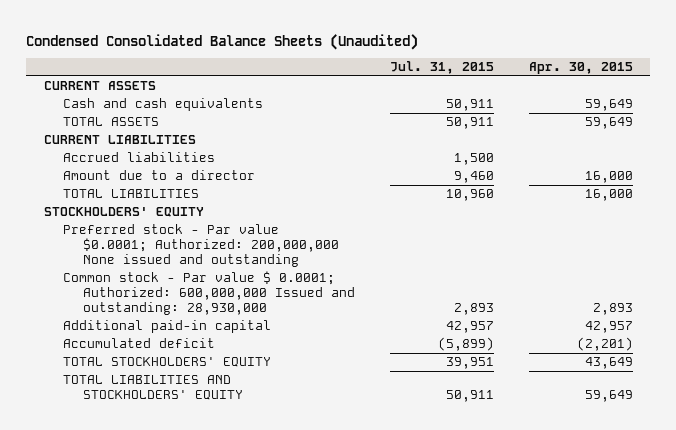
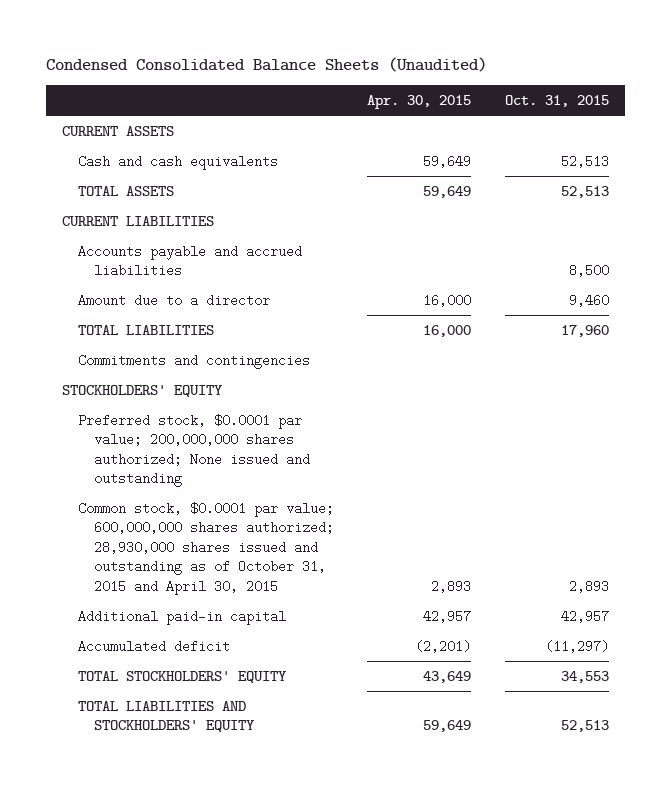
[389,61,494,75] Jul. 31, 2015 -> none
none -> [504,95,609,108] Oct. 31, 2015
[63,152,216,163] Accrued liabilities -> none
none -> [78,244,303,278] Accounts payable and accrued liabilities
none -> [78,353,311,369] Commitments and contingencies
[63,224,340,268] Preferred stock - Par value $0.0001; Authorized: 200,000,000 None issued and outstanding -> [78,413,311,488] Preferred stock, $0.0001 par value; 200,000,000 shares authorized; None issued and outstanding
[63,271,356,316] Common stock - Par value $ 0.0001; Authorized: 600,000,000 Issued and outstanding: 28,930,000 -> [78,501,335,595] Common stock, $0.0001 par value; 600,000,000 shares authorized; 28,930,000 shares issued and outstanding as of October 31, 2015 and April 30, 2015

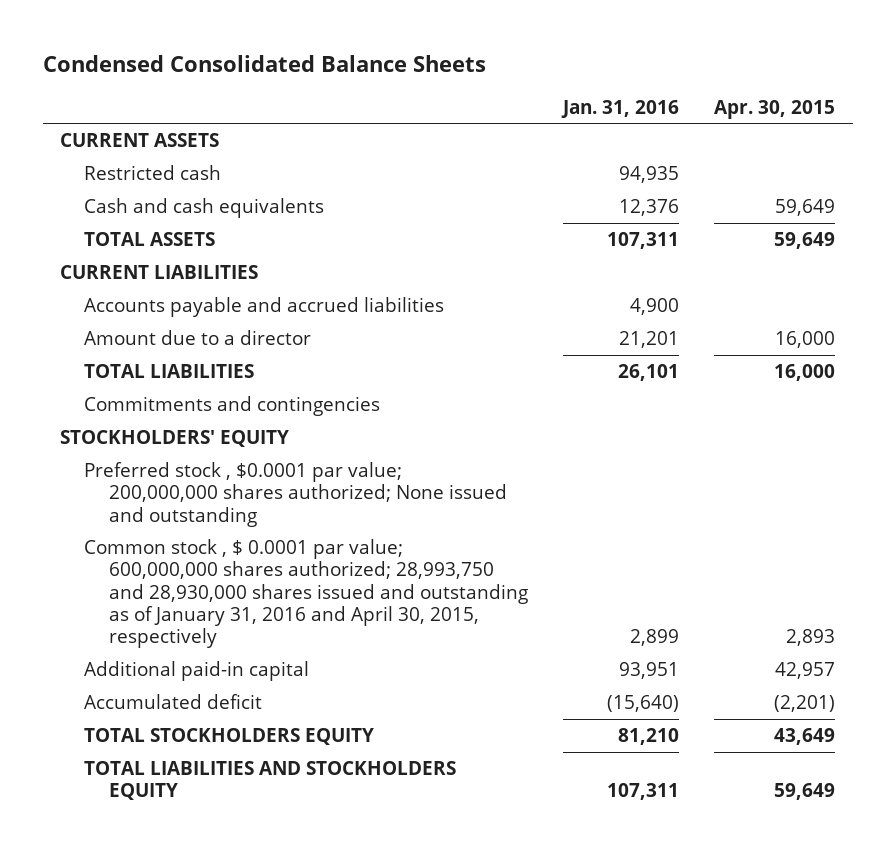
[45,56,487,72] Condensed Consolidated Balance Sheets (Unaudited) -> [42,54,486,72] Condensed Consolidated Balance Sheets
[504,95,609,108] Oct. 31, 2015 -> none
none -> [560,99,679,118] Jan. 31, 2016
none -> [84,165,222,181] Restricted cash
[78,413,311,488] Preferred stock, $0.0001 par value; 200,000,000 shares authorized; None issued and outstanding -> [84,462,507,527] Preferred stock , $0.0001 par value; 200,000,000 shares authorized; None issued and outstanding
[78,501,335,595] Common stock, $0.0001 par value; 600,000,000 shares authorized; 28,930,000 shares issued and outstanding as of October 31, 2015 and April 30, 2015 -> [84,539,528,649] Common stock , $ 0.0001 par value; 600,000,000 shares authorized; 28,993,750 and 28,930,000 shares issued and outstanding as of January 31, 2016 and April 30, 2015, respectively
[78,670,288,683] TOTAL STOCKHOLDERS' EQUITY -> [84,728,375,746] TOTAL STOCKHOLDERS EQUITY
[78,700,256,733] TOTAL LIABILITIES AND STOCKHOLDERS' EQUITY -> [84,761,457,801] TOTAL LIABILITIES AND STOCKHOLDERS EQUITY

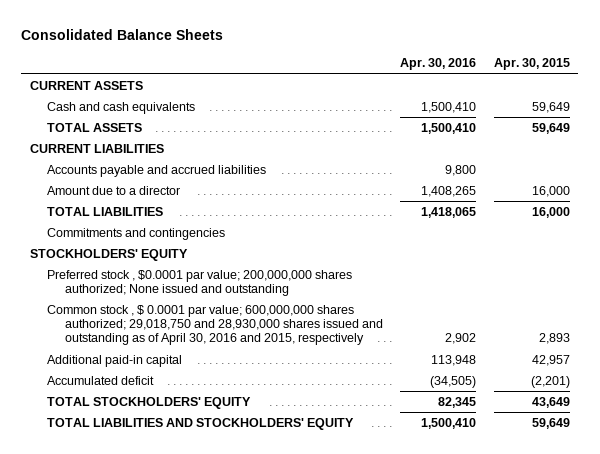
[42,54,486,72] Condensed Consolidated Balance Sheets -> [21,29,224,41] Consolidated Balance Sheets
[560,99,679,118] Jan. 31, 2016 -> none
none -> [400,58,477,71] Apr. 30, 2016
[84,165,222,181] Restricted cash -> none
[84,539,528,649] Common stock , $ 0.0001 par value; 600,000,000 shares authorized; 28,993,750 and 28,930,000 shares issued and outstanding as of January 31, 2016 and April 30, 2015, respectively -> [47,304,383,346] Common stock , $ 0.0001 par value; 600,000,000 shares authorized; 29,018,750 and 28,930,000 shares issued and outstanding as of April 30, 2016 and 2015, respectively
[84,728,375,746] TOTAL STOCKHOLDERS EQUITY -> [47,396,252,409] TOTAL STOCKHOLDERS' EQUITY
[84,761,457,801] TOTAL LIABILITIES AND STOCKHOLDERS EQUITY -> [47,417,355,430] TOTAL LIABILITIES AND STOCKHOLDERS' EQUITY

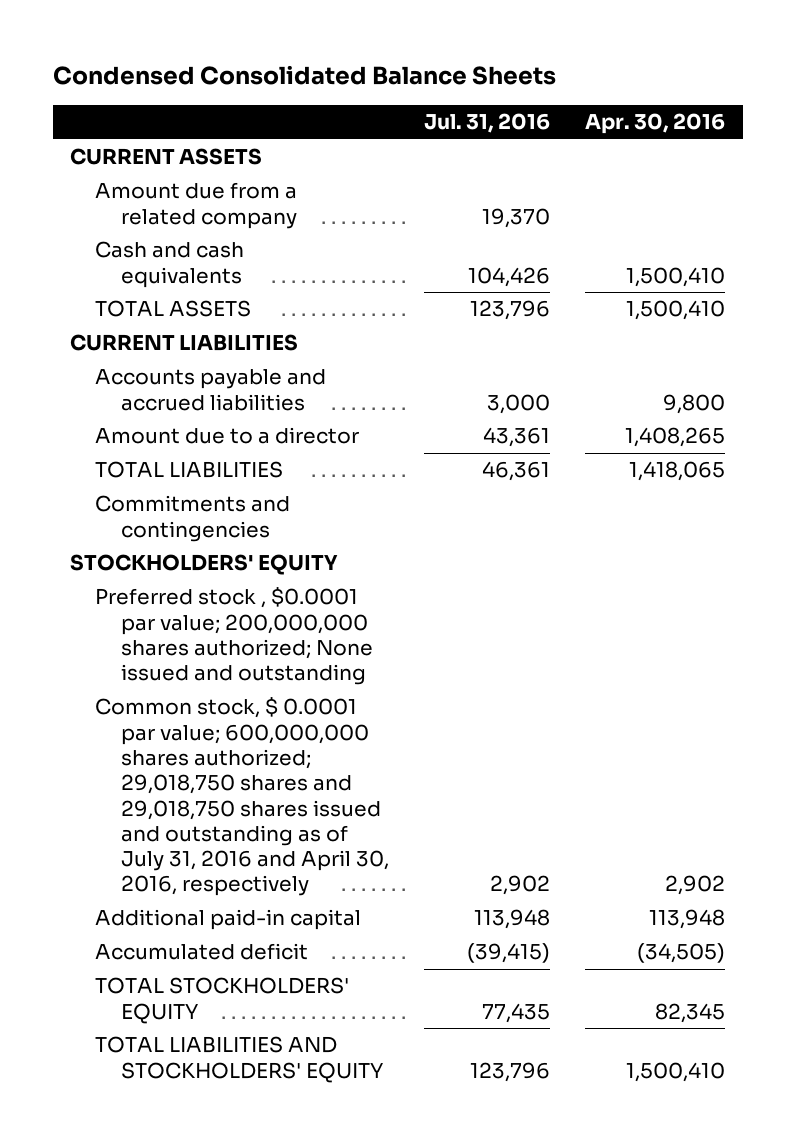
[21,29,224,41] Consolidated Balance Sheets -> [52,65,556,86] Condensed Consolidated Balance Sheets
[493,58,570,71] Apr. 30, 2015 -> none
none -> [424,113,551,134] Jul. 31, 2016
none -> [95,182,298,229] Amount due from a related company
[47,304,383,346] Common stock , $ 0.0001 par value; 600,000,000 shares authorized; 29,018,750 and 28,930,000 shares issued and outstanding as of April 30, 2016 and 2015, respectively -> [95,697,389,897] Common stock, $ 0.0001 par value; 600,000,000 shares authorized; 29,018,750 shares and 29,018,750 shares issued and outstanding as of July 31, 2016 and April 30, 2016, respectively

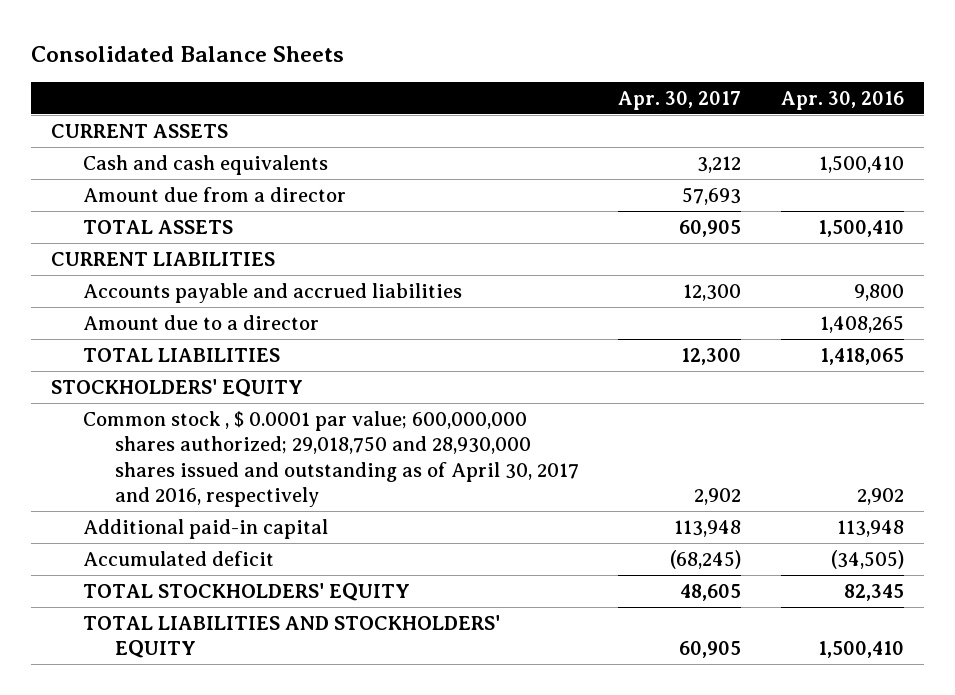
[52,65,556,86] Condensed Consolidated Balance Sheets -> [30,46,344,63] Consolidated Balance Sheets
[424,113,551,134] Jul. 31, 2016 -> none
none -> [618,91,742,111] Apr. 30, 2017
[95,182,298,229] Amount due from a related company -> none
none -> [82,186,346,202] Amount due from a director
[95,495,291,542] Commitments and contingencies -> none
[95,587,373,686] Preferred stock , $0.0001 par value; 200,000,000 shares authorized; None issued and outstanding -> none
[95,697,389,897] Common stock, $ 0.0001 par value; 600,000,000 shares authorized; 29,018,750 shares and 29,018,750 shares issued and outstanding as of July 31, 2016 and April 30, 2016, respectively -> [82,410,579,508] Common stock , $ 0.0001 par value; 600,000,000 shares authorized; 29,018,750 and 28,930,000 shares issued and outstanding as of April 30, 2017 and 2016, respectively

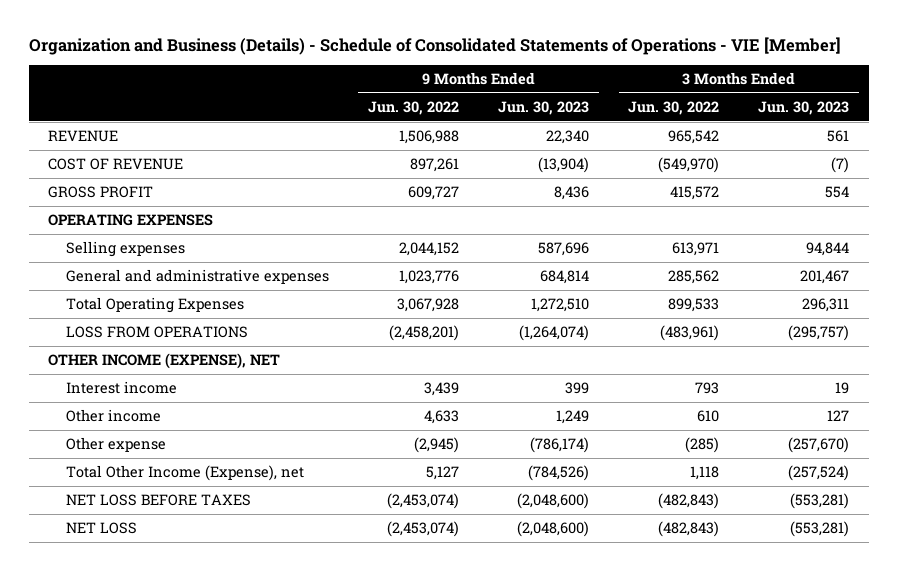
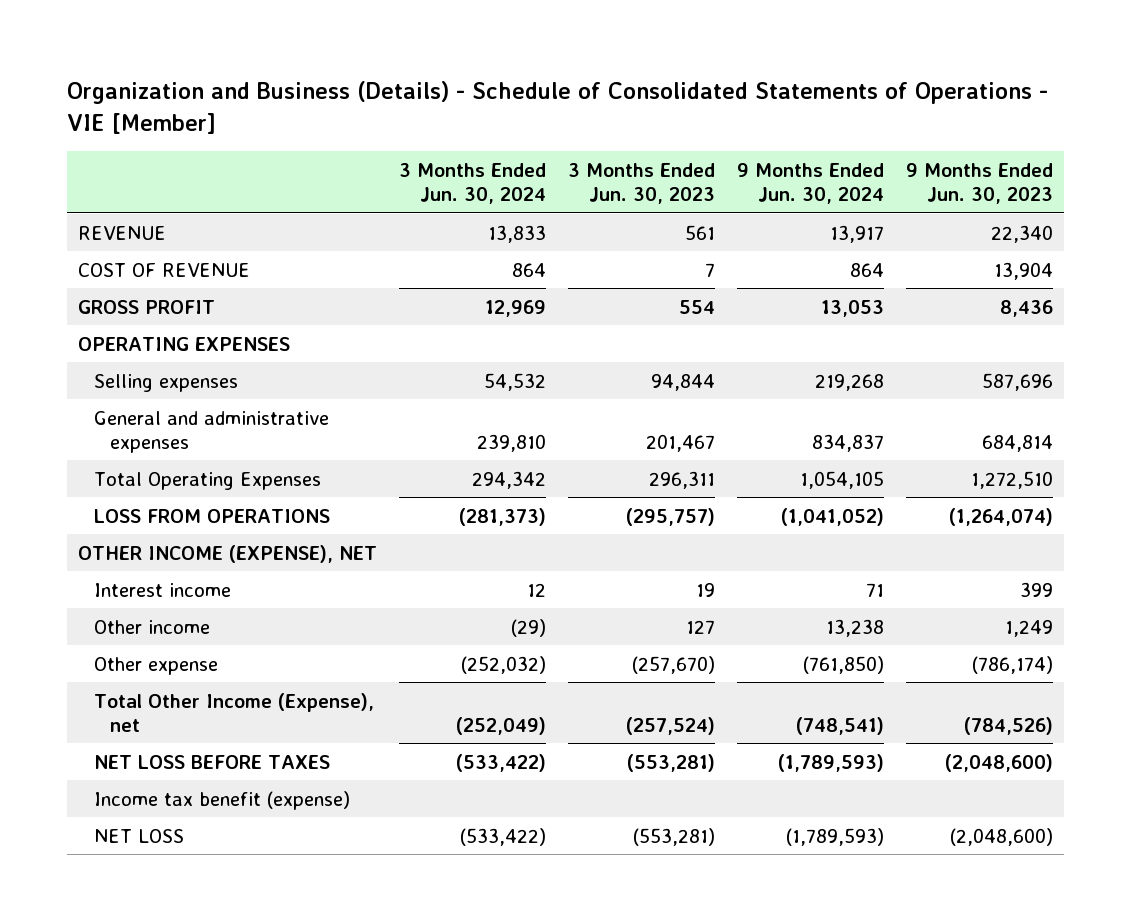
[368,100,460,115] Jun. 30, 2022 -> none
[628,100,720,115] Jun. 30, 2022 -> none
none -> [399,163,547,205] 3 Months Ended Jun. 30, 2024
none -> [737,163,885,205] 9 Months Ended Jun. 30, 2024
[538,157,590,174] (13,904) -> [993,261,1053,280] 13,904
[831,157,850,174] (7) -> [705,262,716,277] 7
none -> [94,790,351,810] Income tax benefit (expense)

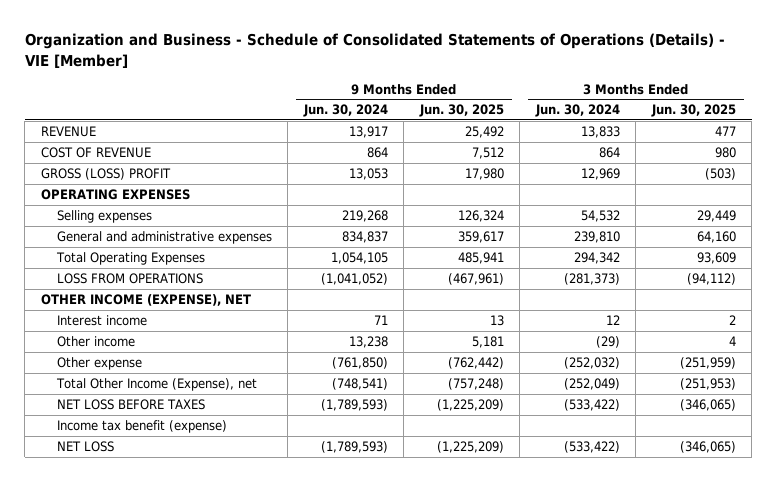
[67,81,1049,134] Organization and Business (Details) - Schedule of Consolidated Statements of Operations - VIE [Member] -> [24,33,725,68] Organization and Business - Schedule of Consolidated Statements of Operations (Details) - VIE [Member]
[568,163,716,205] 3 Months Ended Jun. 30, 2023 -> none
[905,163,1053,205] 9 Months Ended Jun. 30, 2023 -> none
none -> [418,104,504,118] Jun. 30, 2025
none -> [650,104,736,118] Jun. 30, 2025
[78,299,216,314] GROSS PROFIT -> [40,168,171,181] GROSS (LOSS) PROFIT

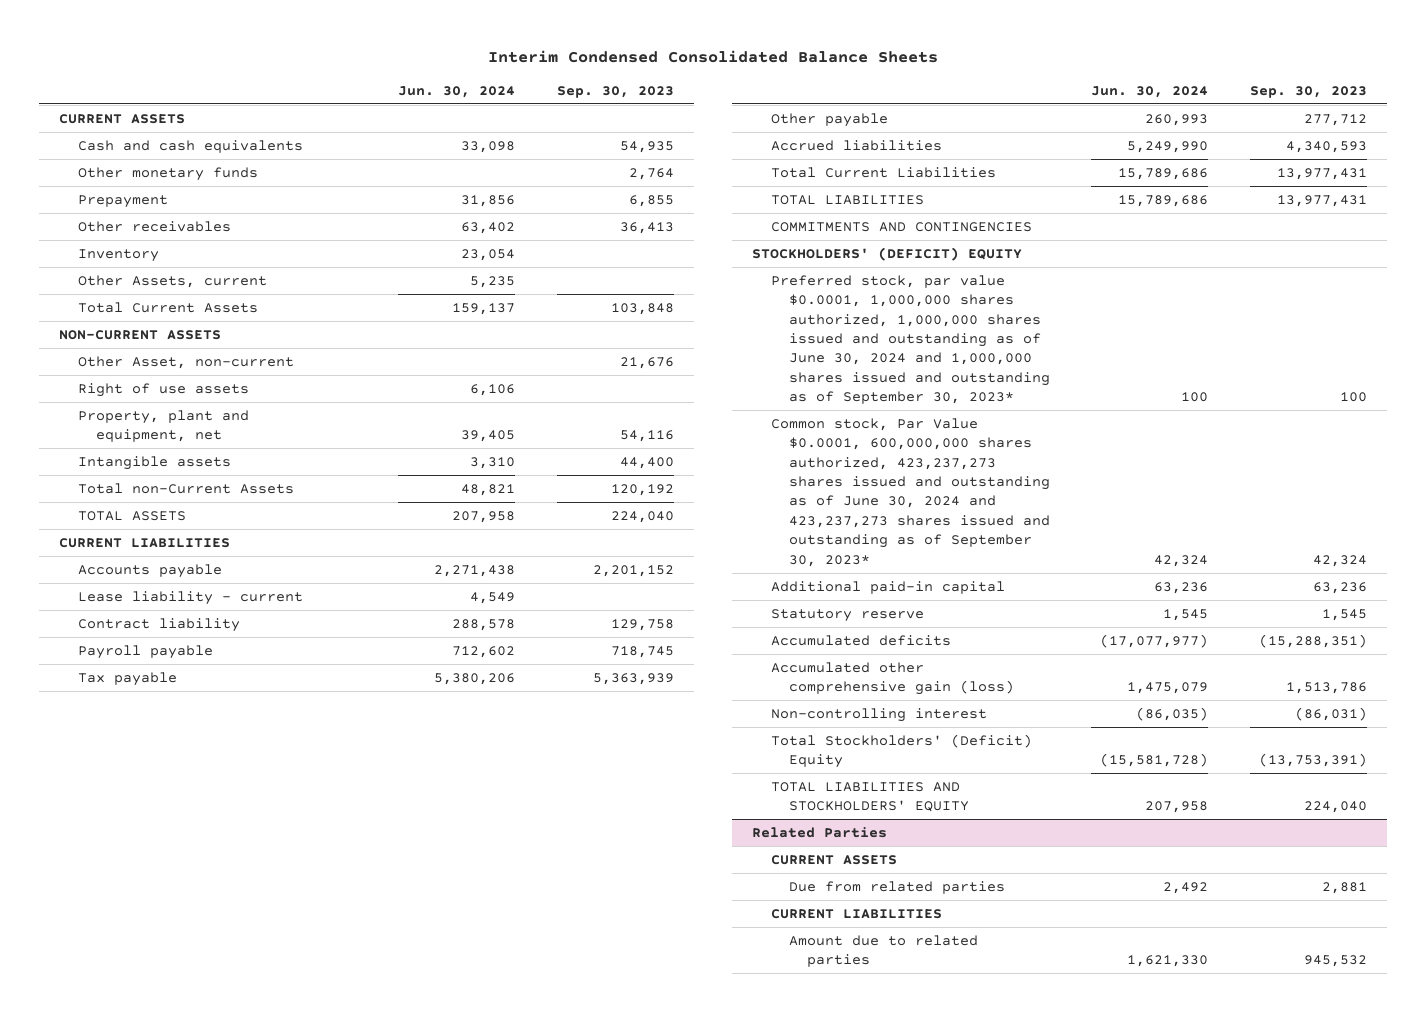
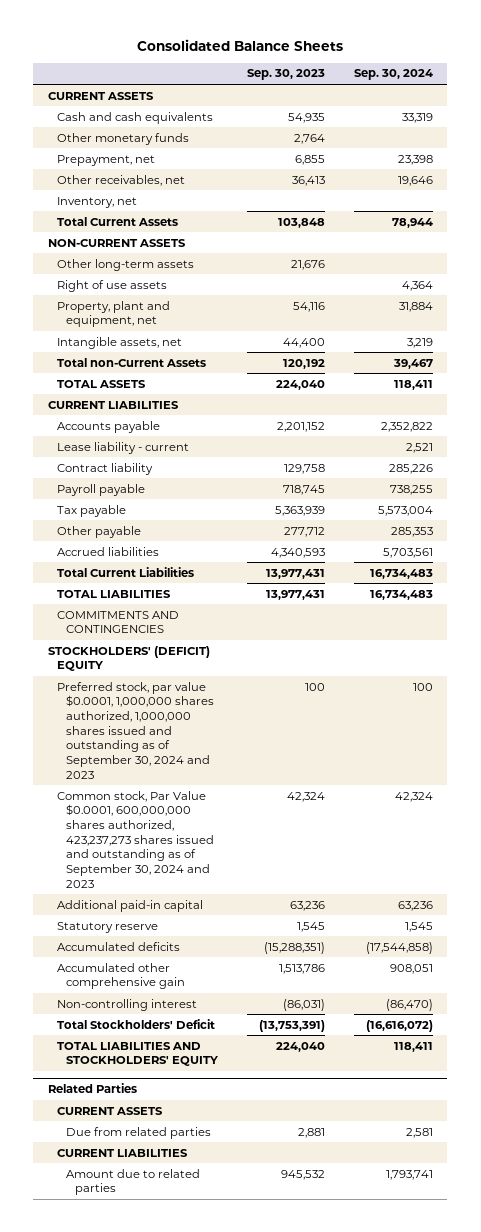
[487,49,938,63] Interim Condensed Consolidated Balance Sheets -> [137,39,344,52] Consolidated Balance Sheets
[398,85,516,98] Jun. 30, 2024 -> none
none -> [353,69,433,81] Sep. 30, 2024
[77,274,267,288] Other Assets, current -> none
[77,194,168,208] Prepayment -> [56,154,155,166] Prepayment, net
[77,220,231,232] Other receivables -> [56,174,185,186] Other receivables, net
[77,248,159,262] Inventory -> [56,196,137,208] Inventory, net
[77,355,294,369] Other Asset, non-current -> [56,258,194,271] Other long-term assets
[77,455,231,470] Intangible assets -> [56,336,182,349] Intangible assets, net
[770,274,1050,405] Preferred stock, par value $0.0001, 1,000,000 shares authorized, 1,000,000 shares issued and outstanding as of June 30, 2024 and 1,000,000 shares issued and outstanding as of September 30, 2023* -> [56,681,215,779] Preferred stock, par value $0.0001, 1,000,000 shares authorized, 1,000,000 shares issued and outstanding as of September 30, 2024 and 2023
[770,417,1050,567] Common stock, Par Value $0.0001, 600,000,000 shares authorized, 423,237,273 shares issued and outstanding as of June 30, 2024 and 423,237,273 shares issued and outstanding as of September 30, 2023* -> [56,790,215,888] Common stock, Par Value $0.0001, 600,000,000 shares authorized, 423,237,273 shares issued and outstanding as of September 30, 2024 and 2023
[770,661,1014,696] Accumulated other comprehensive gain (loss) -> [56,962,186,990] Accumulated other comprehensive gain
[770,733,1032,769] Total Stockholders' (Deficit) Equity -> [56,1018,215,1029] Total Stockholders' Deficit

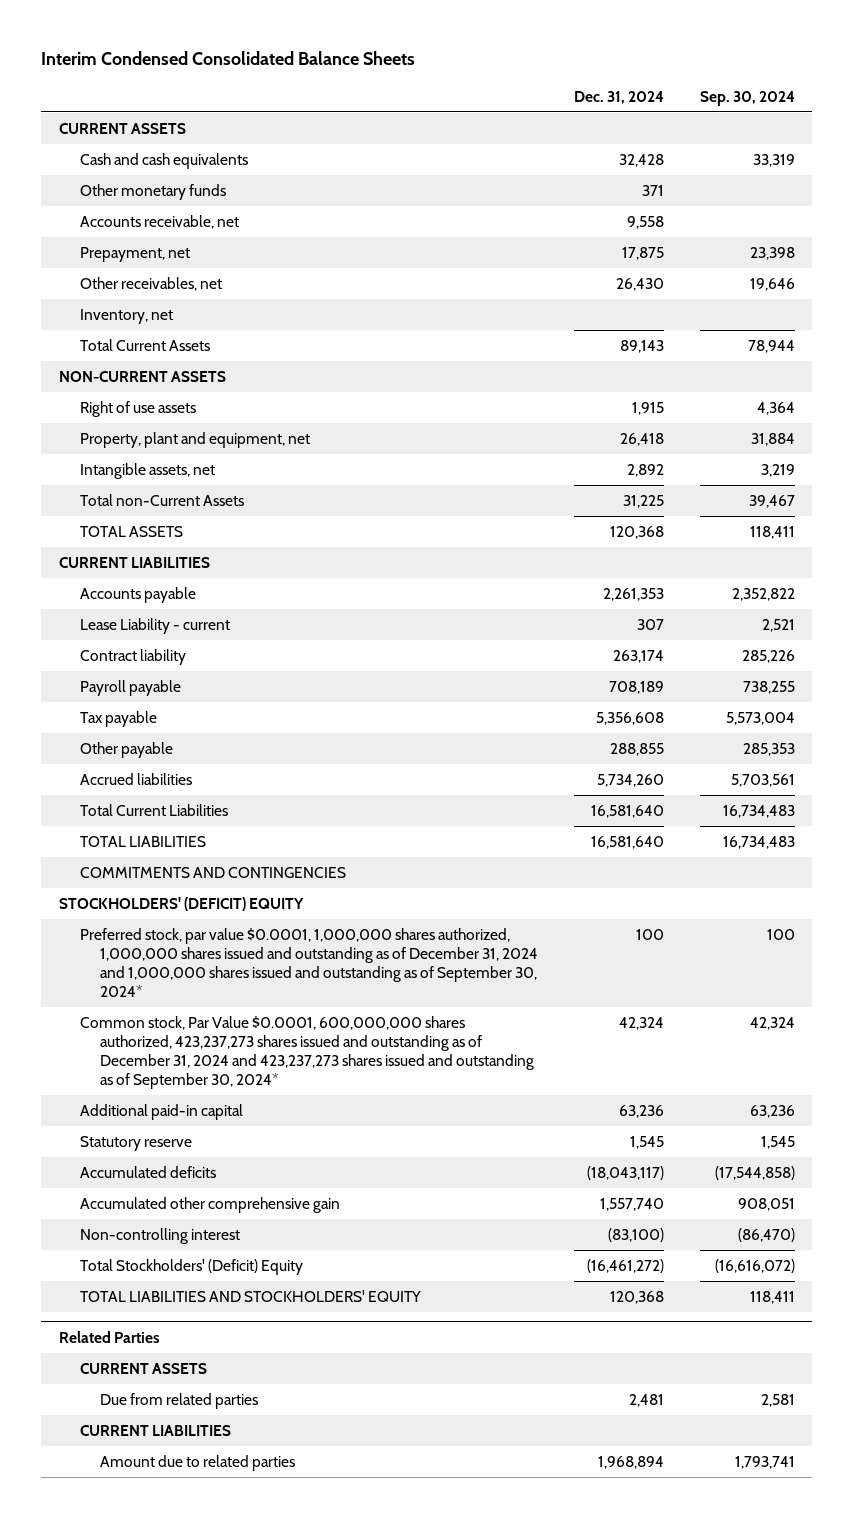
[137,39,344,52] Consolidated Balance Sheets -> [41,51,416,66] Interim Condensed Consolidated Balance Sheets
[247,69,326,81] Sep. 30, 2023 -> none
none -> [573,90,664,104] Dec. 31, 2024
none -> [79,215,239,230] Accounts receivable, net
[56,258,194,271] Other long-term assets -> none
[56,441,189,454] Lease liability - current -> [79,618,230,635] Lease Liability - current
[56,681,215,779] Preferred stock, par value $0.0001, 1,000,000 shares authorized, 1,000,000 shares issued and outstanding as of September 30, 2024 and 2023 -> [79,928,539,998] Preferred stock, par value $0.0001, 1,000,000 shares authorized, 1,000,000 shares issued and outstanding as of December 31, 2024 and 1,000,000 shares issued and outstanding as of September 30, 2024*
[56,790,215,888] Common stock, Par Value $0.0001, 600,000,000 shares authorized, 423,237,273 shares issued and outstanding as of September 30, 2024 and 2023 -> [79,1016,535,1090] Common stock, Par Value $0.0001, 600,000,000 shares authorized, 423,237,273 shares issued and outstanding as of December 31, 2024 and 423,237,273 shares issued and outstanding as of September 30, 2024*
[56,1018,215,1029] Total Stockholders' Deficit -> [79,1259,303,1276] Total Stockholders' (Deficit) Equity

